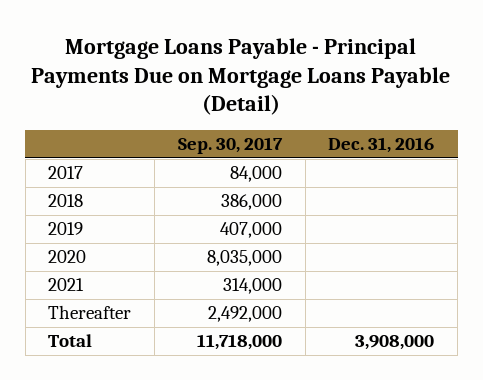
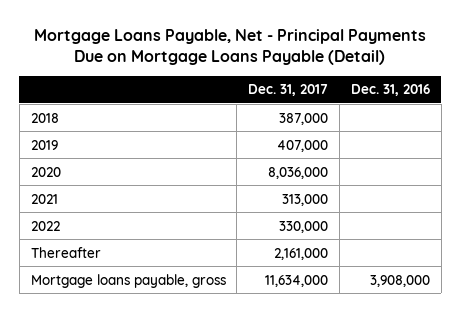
[31,37,451,116] Mortgage Loans Payable - Principal Payments Due on Mortgage Loans Payable (Detail) -> [34,28,427,65] Mortgage Loans Payable, Net - Principal Payments Due on Mortgage Loans Payable (Detail)
[177,137,283,155] Sep. 30, 2017 -> none
none -> [248,84,329,97] Dec. 31, 2017
[48,166,84,180] 2017 -> none
none -> [30,220,60,231] 2022
[48,334,93,348] Total -> [30,273,226,288] Mortgage loans payable, gross

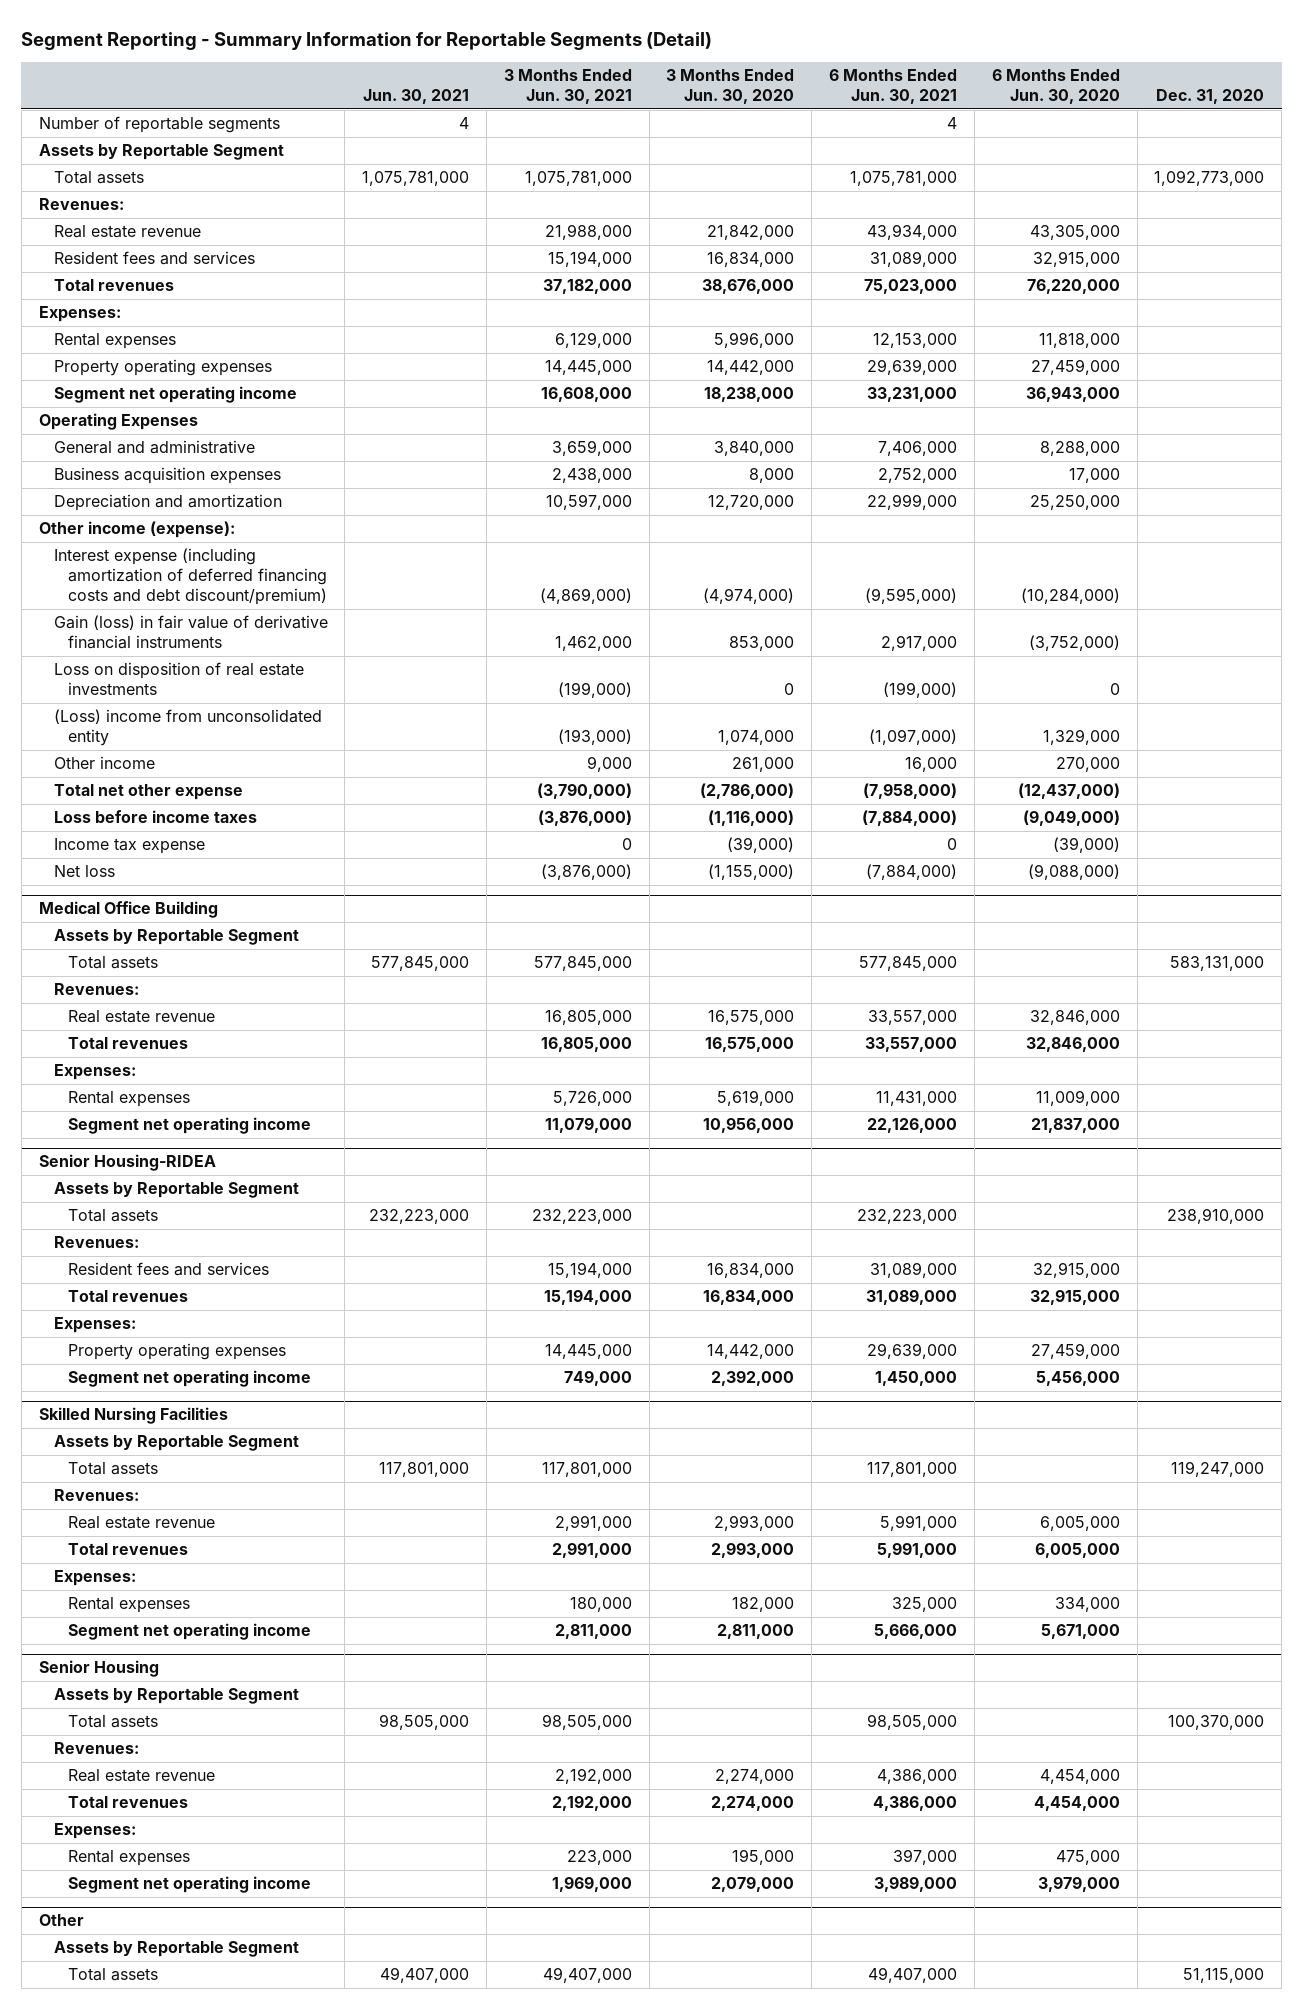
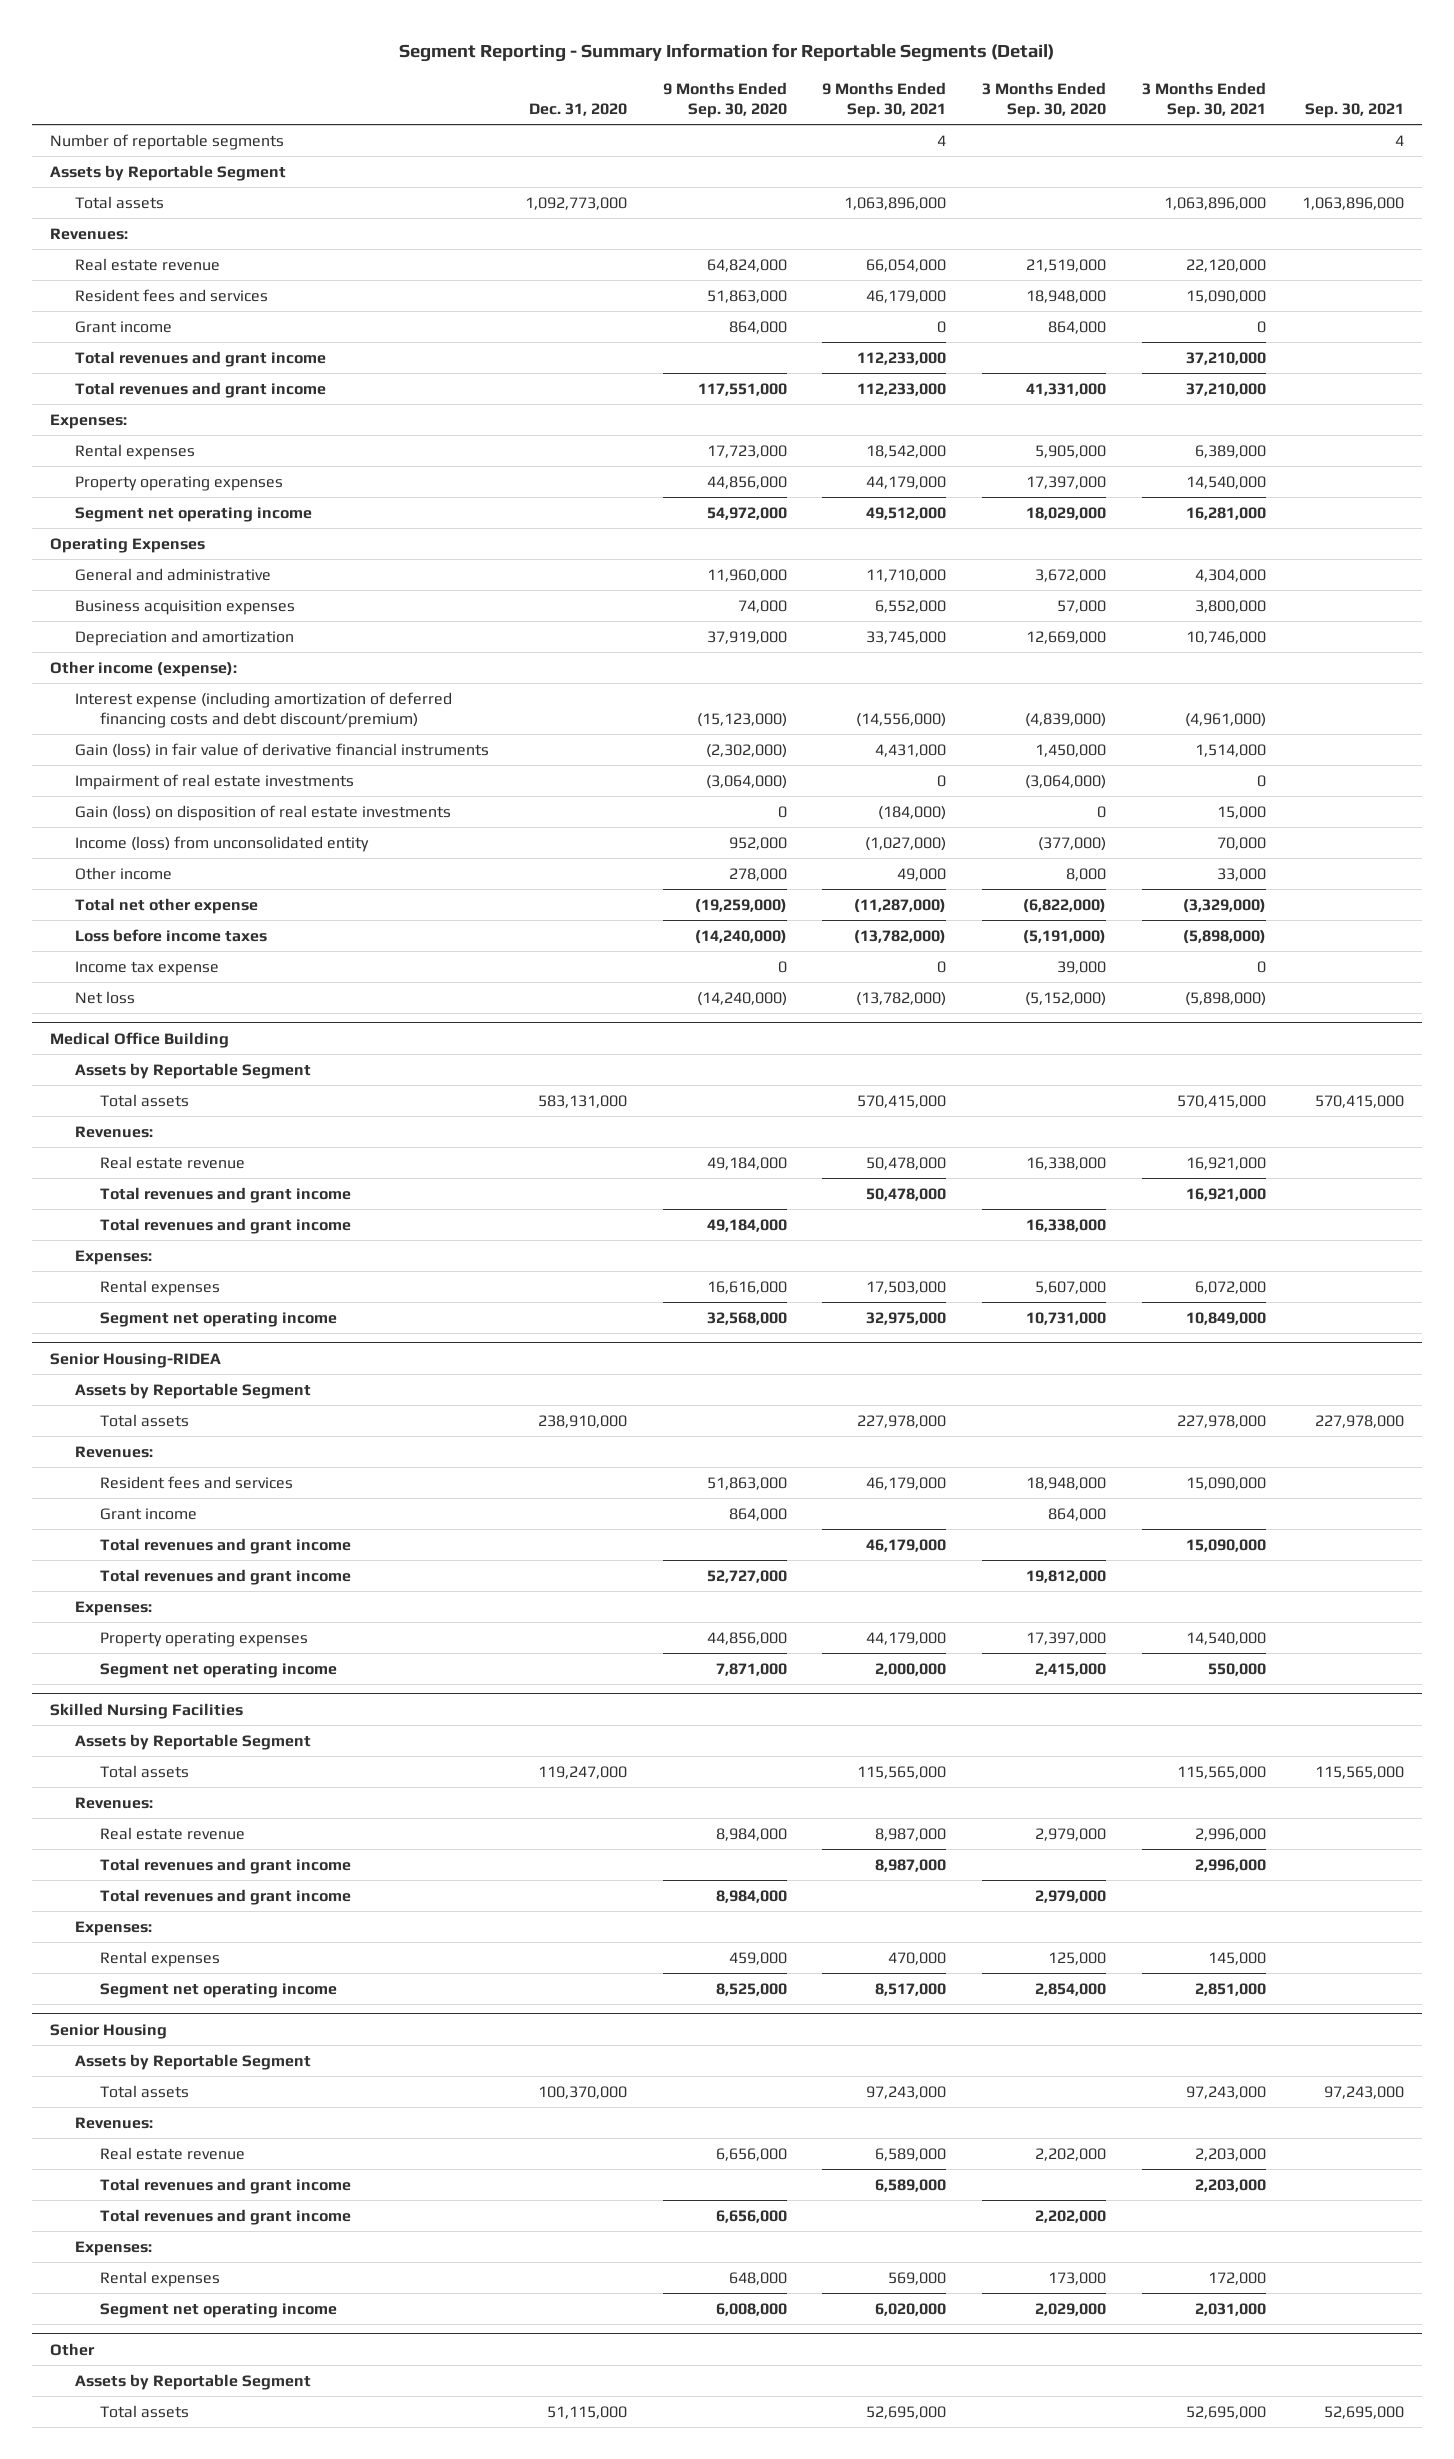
[363,89,470,105] Jun. 30, 2021 -> none
[503,69,632,105] 3 Months Ended Jun. 30, 2021 -> none
[666,69,795,105] 3 Months Ended Jun. 30, 2020 -> none
[829,69,958,105] 6 Months Ended Jun. 30, 2021 -> none
[991,69,1120,105] 6 Months Ended Jun. 30, 2020 -> none
none -> [662,82,787,118] 9 Months Ended Sep. 30, 2020
none -> [822,82,947,118] 9 Months Ended Sep. 30, 2021
none -> [982,82,1107,118] 3 Months Ended Sep. 30, 2020
none -> [1142,82,1267,118] 3 Months Ended Sep. 30, 2021
none -> [1305,102,1405,118] Sep. 30, 2021
none -> [74,320,172,333] Grant income
[53,279,174,292] Total revenues -> [74,350,326,367] Total revenues and grant income
none -> [74,381,326,398] Total revenues and grant income
none -> [74,773,354,790] Impairment of real estate investments
[53,662,304,696] Loss on disposition of real estate investments -> [74,804,451,821] Gain (loss) on disposition of real estate investments
[53,709,322,747] (Loss) income from unconsolidated entity -> [74,835,369,852] Income (loss) from unconsolidated entity
[68,1037,189,1050] Total revenues -> [99,1186,351,1203] Total revenues and grant income
none -> [99,1217,351,1234] Total revenues and grant income
none -> [99,1507,197,1520] Grant income
[68,1290,189,1303] Total revenues -> [99,1537,351,1554] Total revenues and grant income
none -> [99,1568,351,1585] Total revenues and grant income
[68,1543,189,1556] Total revenues -> [99,1857,351,1874] Total revenues and grant income
none -> [99,1888,351,1905] Total revenues and grant income
[68,1796,189,1809] Total revenues -> [99,2177,351,2194] Total revenues and grant income
none -> [99,2208,351,2225] Total revenues and grant income

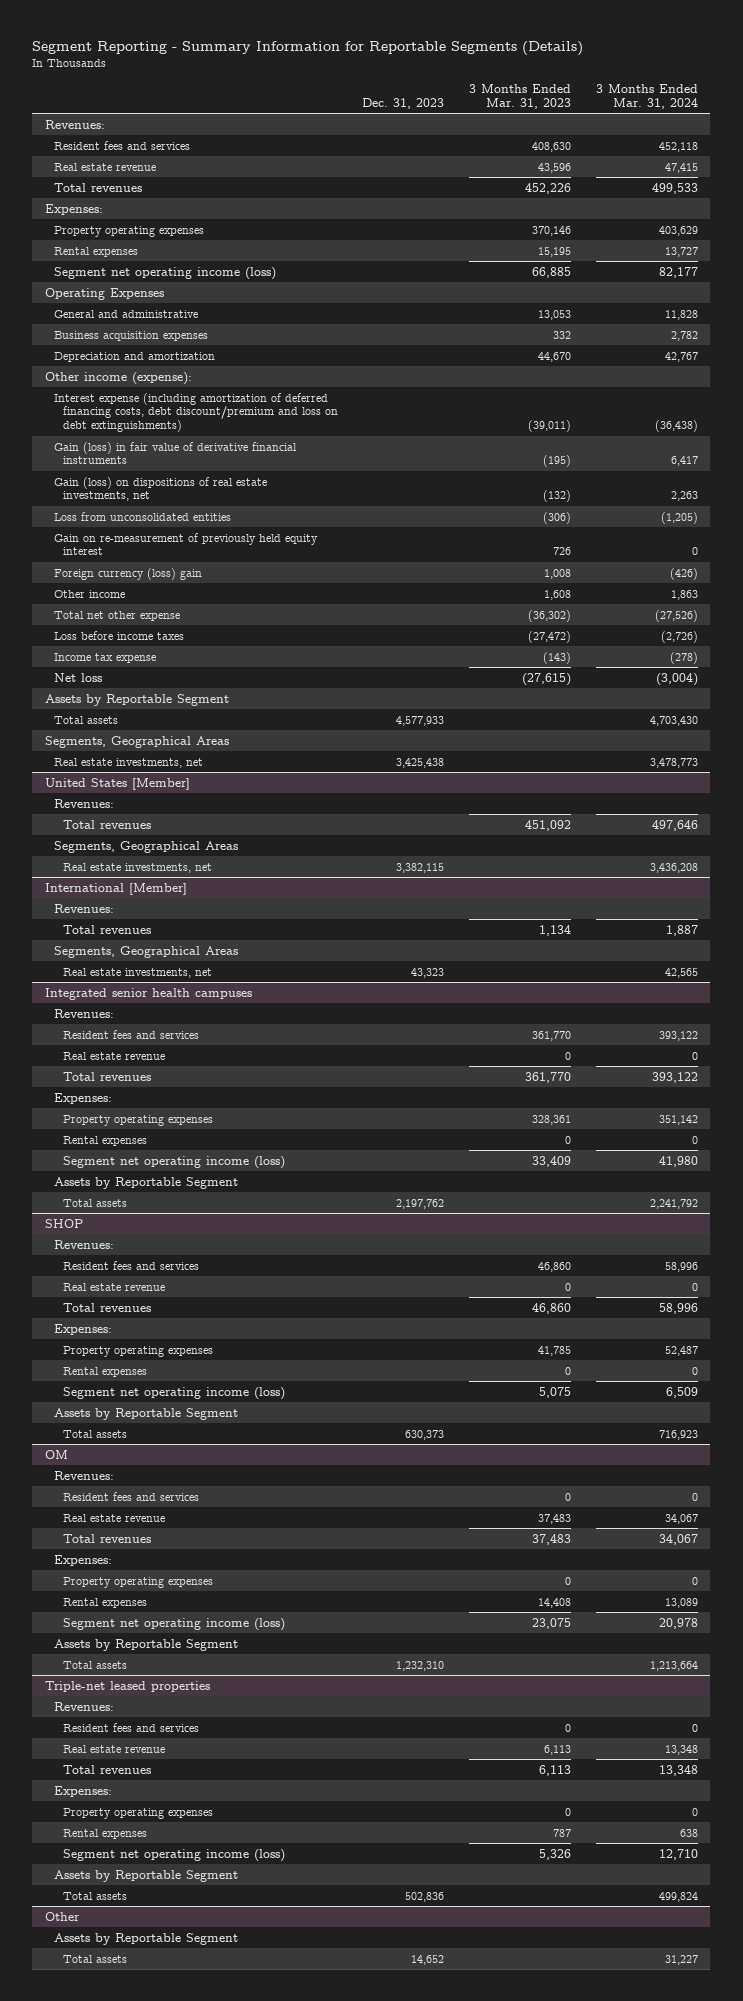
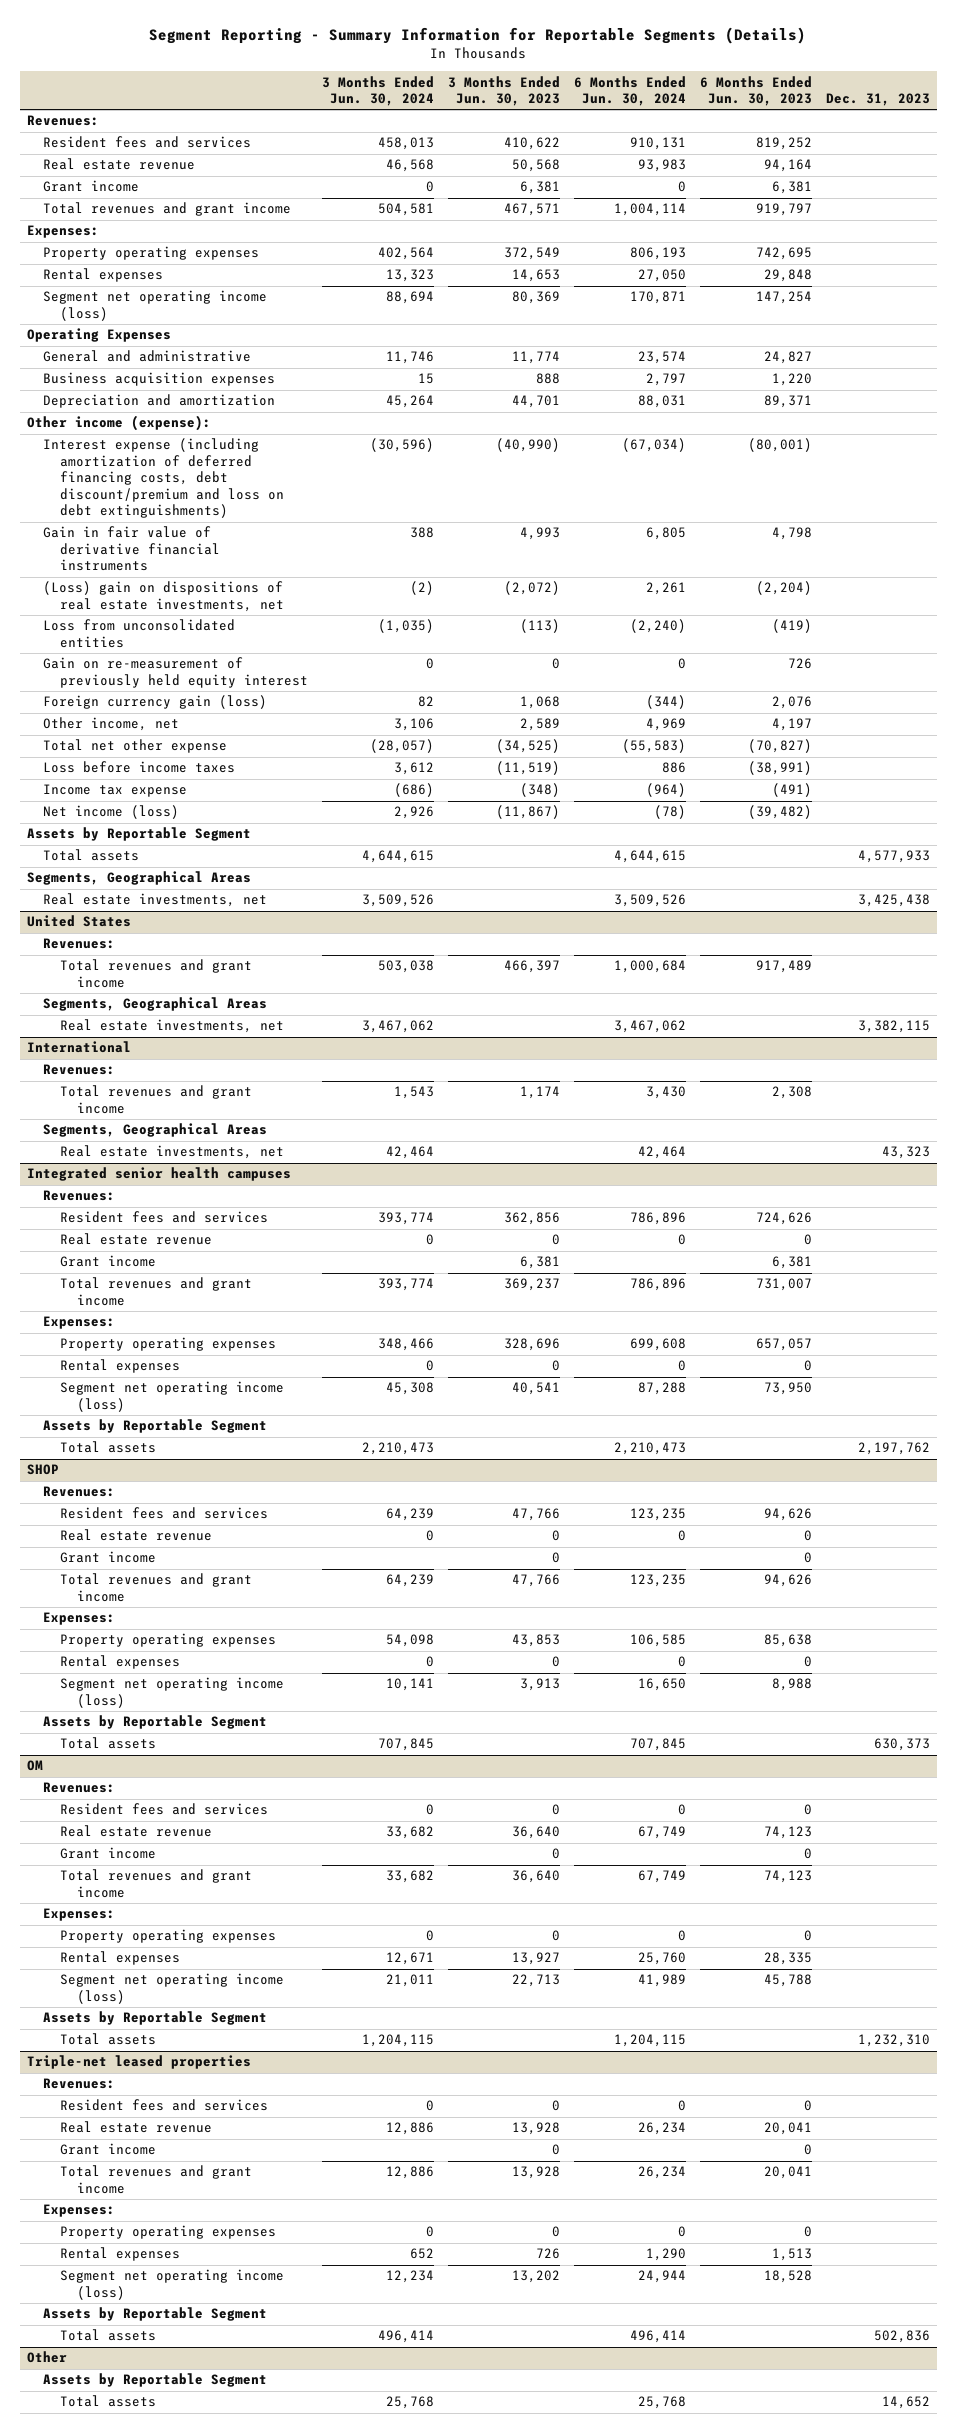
[469,83,572,109] 3 Months Ended Mar. 31, 2023 -> none
[596,83,699,109] 3 Months Ended Mar. 31, 2024 -> none
none -> [321,75,434,107] 3 Months Ended Jun. 30, 2024
none -> [447,75,560,107] 3 Months Ended Jun. 30, 2023
none -> [574,75,687,107] 6 Months Ended Jun. 30, 2024
none -> [700,75,813,107] 6 Months Ended Jun. 30, 2023
[53,182,142,192] Total revenues -> none
none -> [43,180,140,193] Grant income
none -> [43,202,292,217] Total revenues and grant income
[53,441,297,465] Gain (loss) in fair value of derivative financial instruments -> [43,526,220,572] Gain in fair value of derivative financial instruments
[53,476,267,502] Gain (loss) on dispositions of real estate investments, net -> [43,581,284,612] (Loss) gain on dispositions of real estate investments, net
[53,567,202,580] Foreign currency (loss) gain -> [43,695,268,710] Foreign currency gain (loss)
[53,589,125,598] Other income -> [43,717,180,732] Other income, net
[53,672,102,682] Net loss -> [43,805,180,820] Net income (loss)
[44,777,190,790] United States [Member] -> [26,915,131,928] United States
[62,819,151,829] Total revenues -> none
none -> [59,959,252,988] Total revenues and grant income
[44,882,187,895] International [Member] -> [26,1041,131,1054] International
[62,924,151,934] Total revenues -> none
none -> [59,1085,252,1114] Total revenues and grant income
[62,1071,151,1081] Total revenues -> none
none -> [59,1255,156,1268] Grant income
none -> [59,1277,252,1306] Total revenues and grant income
[62,1302,151,1312] Total revenues -> none
none -> [59,1551,156,1564] Grant income
none -> [59,1573,252,1602] Total revenues and grant income
[62,1533,151,1543] Total revenues -> none
none -> [59,1847,156,1860] Grant income
none -> [59,1869,252,1898] Total revenues and grant income
[62,1764,151,1774] Total revenues -> none
none -> [59,2143,156,2156] Grant income
none -> [59,2165,252,2194] Total revenues and grant income

